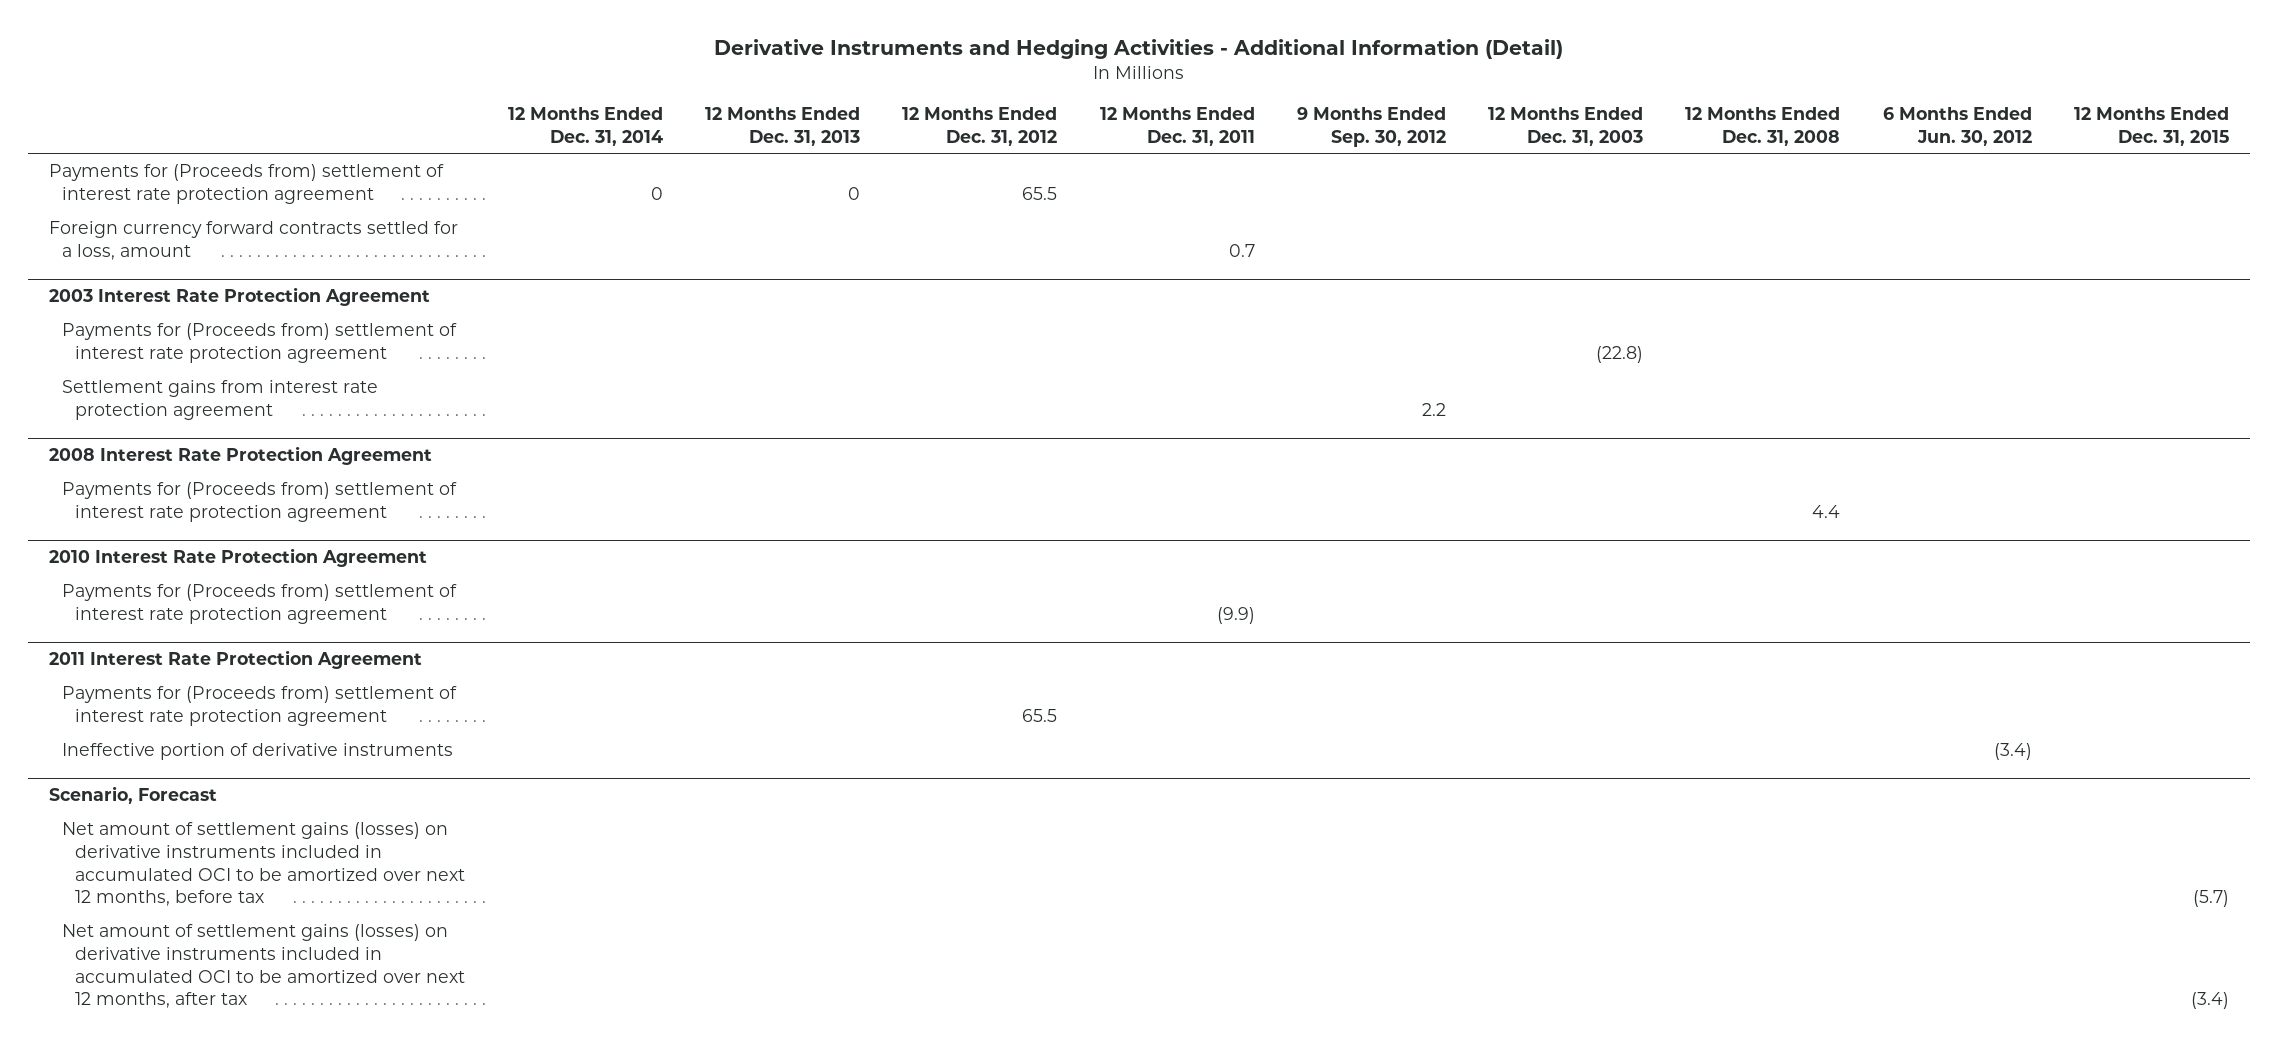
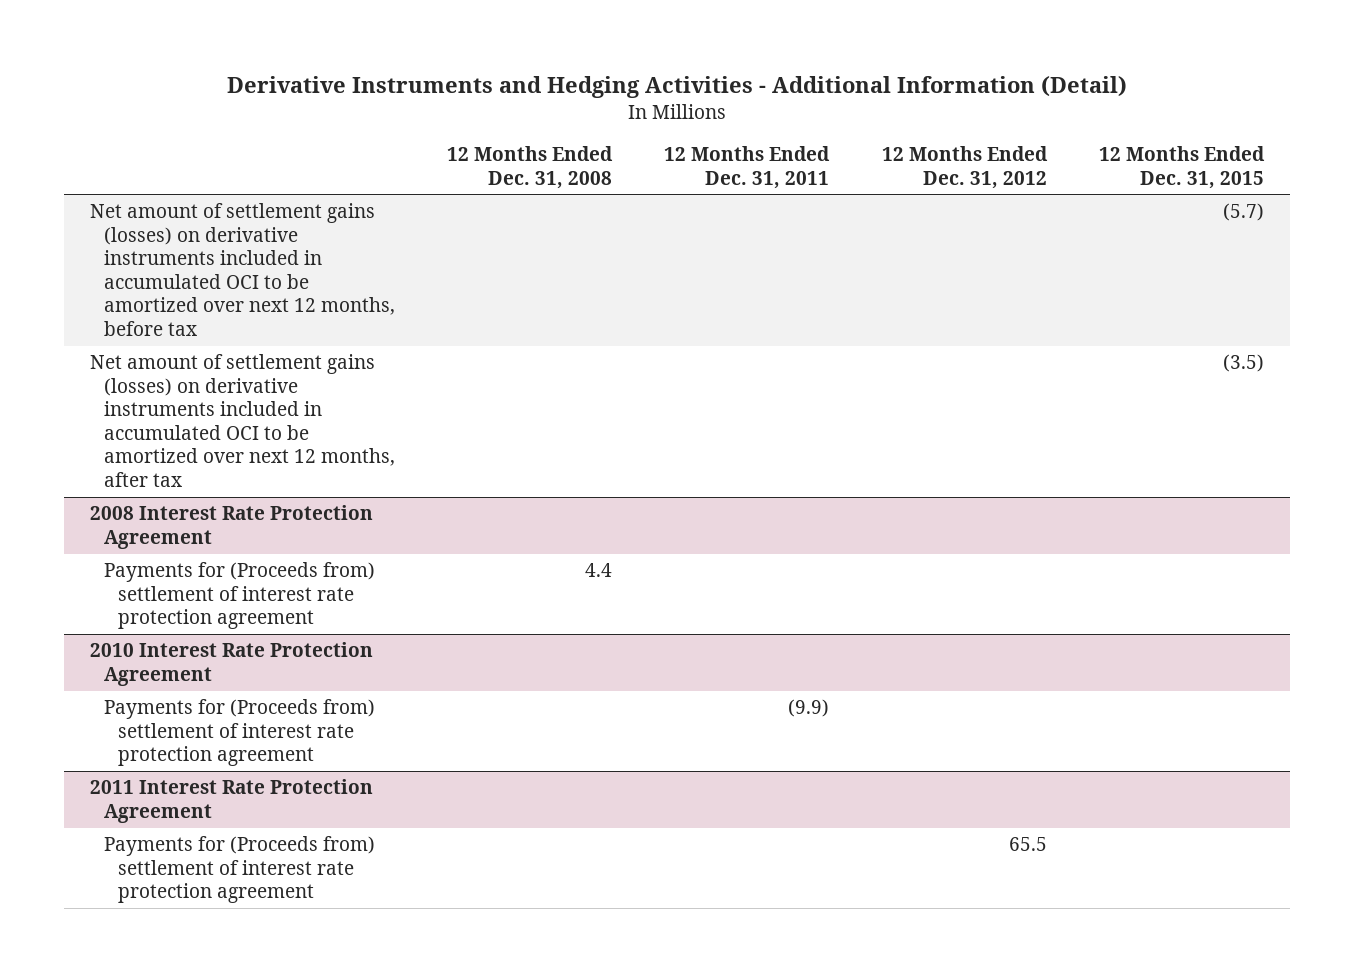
[507,106,663,146] 12 Months Ended Dec. 31, 2014 -> none
[704,106,860,146] 12 Months Ended Dec. 31, 2013 -> none
[1296,106,1446,147] 9 Months Ended Sep. 30, 2012 -> none
[1488,106,1644,146] 12 Months Ended Dec. 31, 2003 -> none
[1882,106,2032,146] 6 Months Ended Jun. 30, 2012 -> none
[48,164,444,204] Payments for (Proceeds from) settlement of interest rate protection agreement -> none
[48,221,458,260] Foreign currency forward contracts settled for a loss, amount -> none
[48,287,430,307] 2003 Interest Rate Protection Agreement -> none
[62,323,458,363] Payments for (Proceeds from) settlement of interest rate protection agreement -> none
[62,380,379,420] Settlement gains from interest rate protection agreement -> none
none -> [90,203,396,336] Net amount of settlement gains (losses) on derivative instruments included in accumulated OCI to be amortized over next 12 months, before tax
none -> [90,354,396,487] Net amount of settlement gains (losses) on derivative instruments included in accumulated OCI to be amortized over next 12 months, after tax
[62,743,454,761] Ineffective portion of derivative instruments -> none
[48,786,217,805] Scenario, Forecast -> none
[62,822,466,907] Net amount of settlement gains (losses) on derivative instruments included in accumulated OCI to be amortized over next 12 months, before tax -> none
[62,924,466,1009] Net amount of settlement gains (losses) on derivative instruments included in accumulated OCI to be amortized over next 12 months, after tax -> none

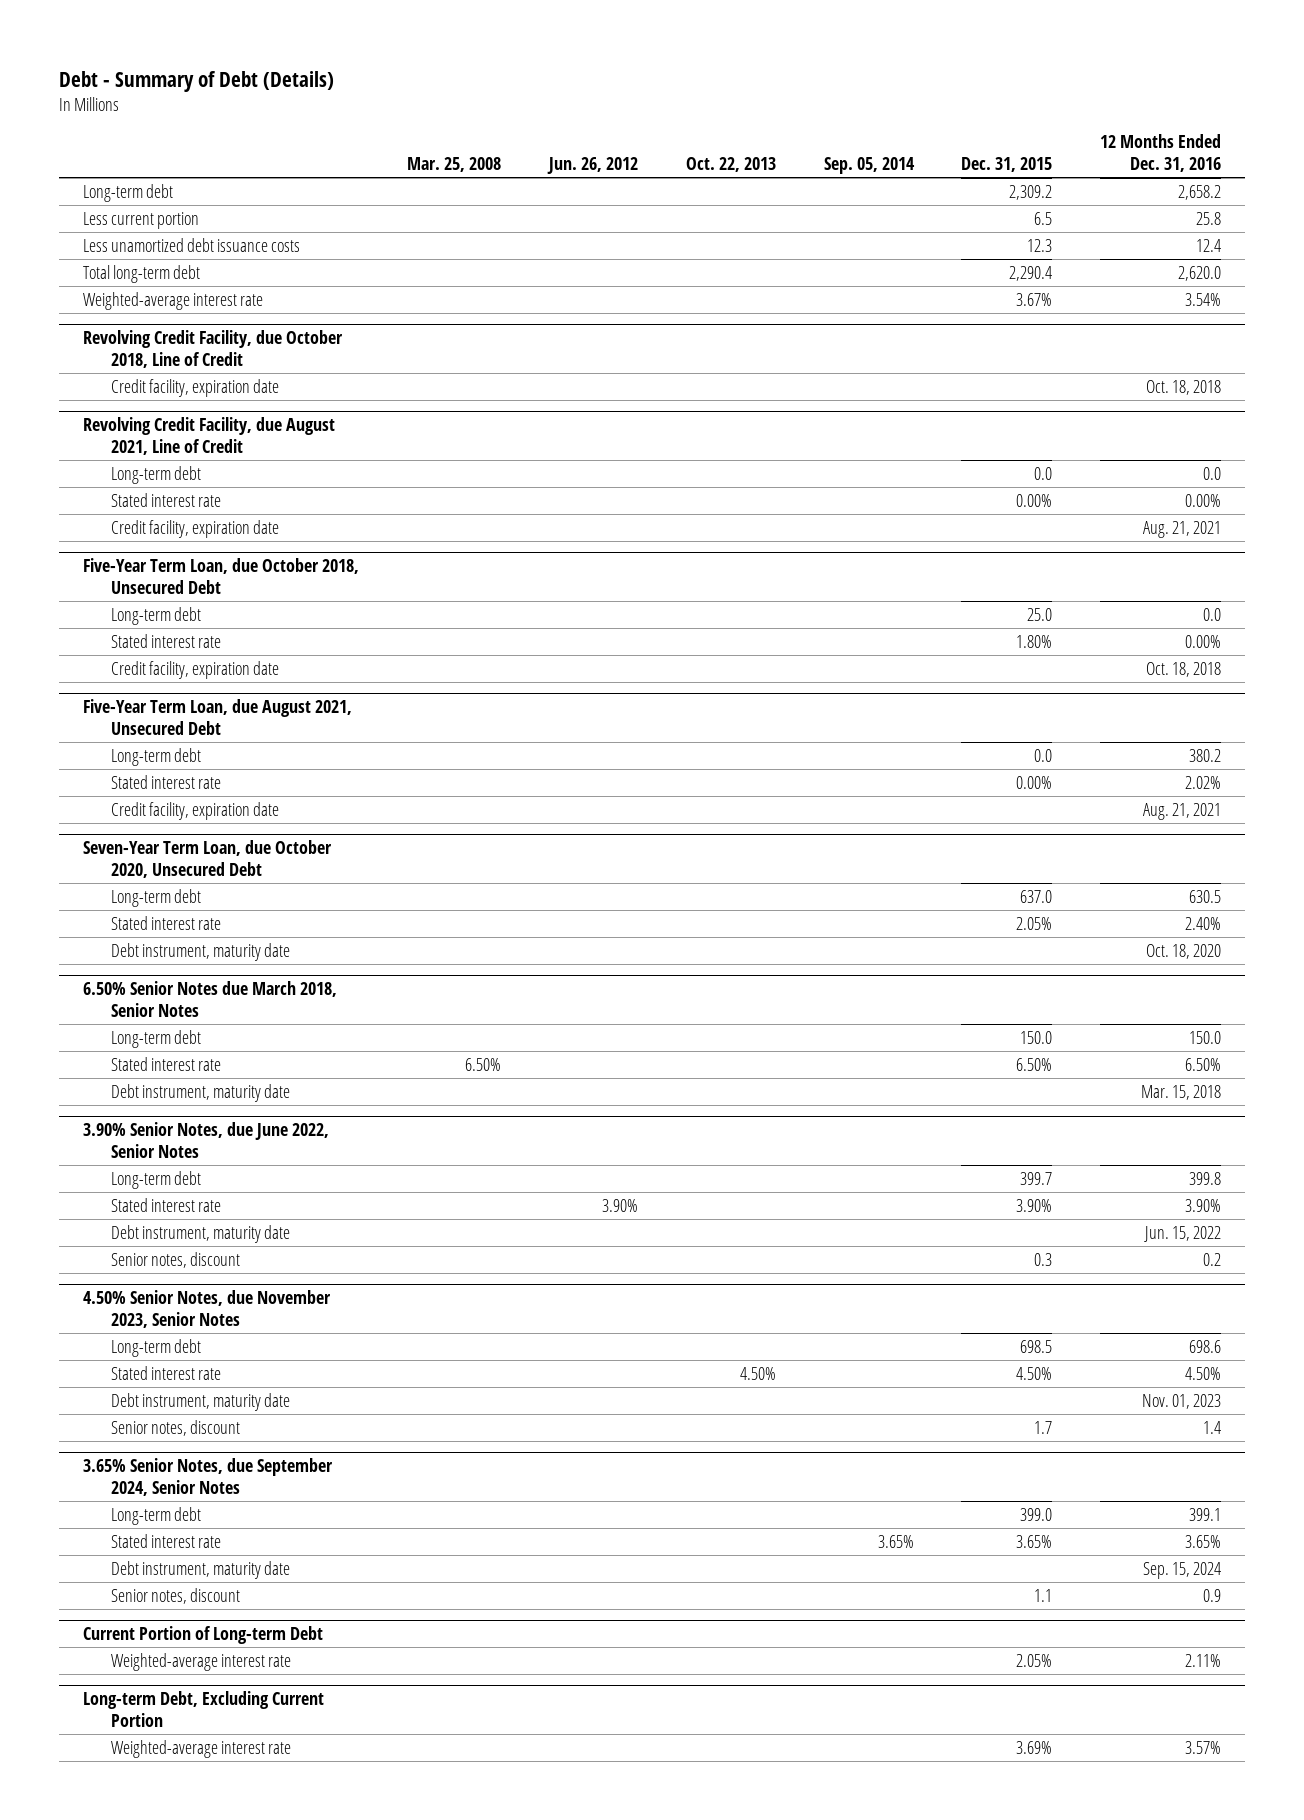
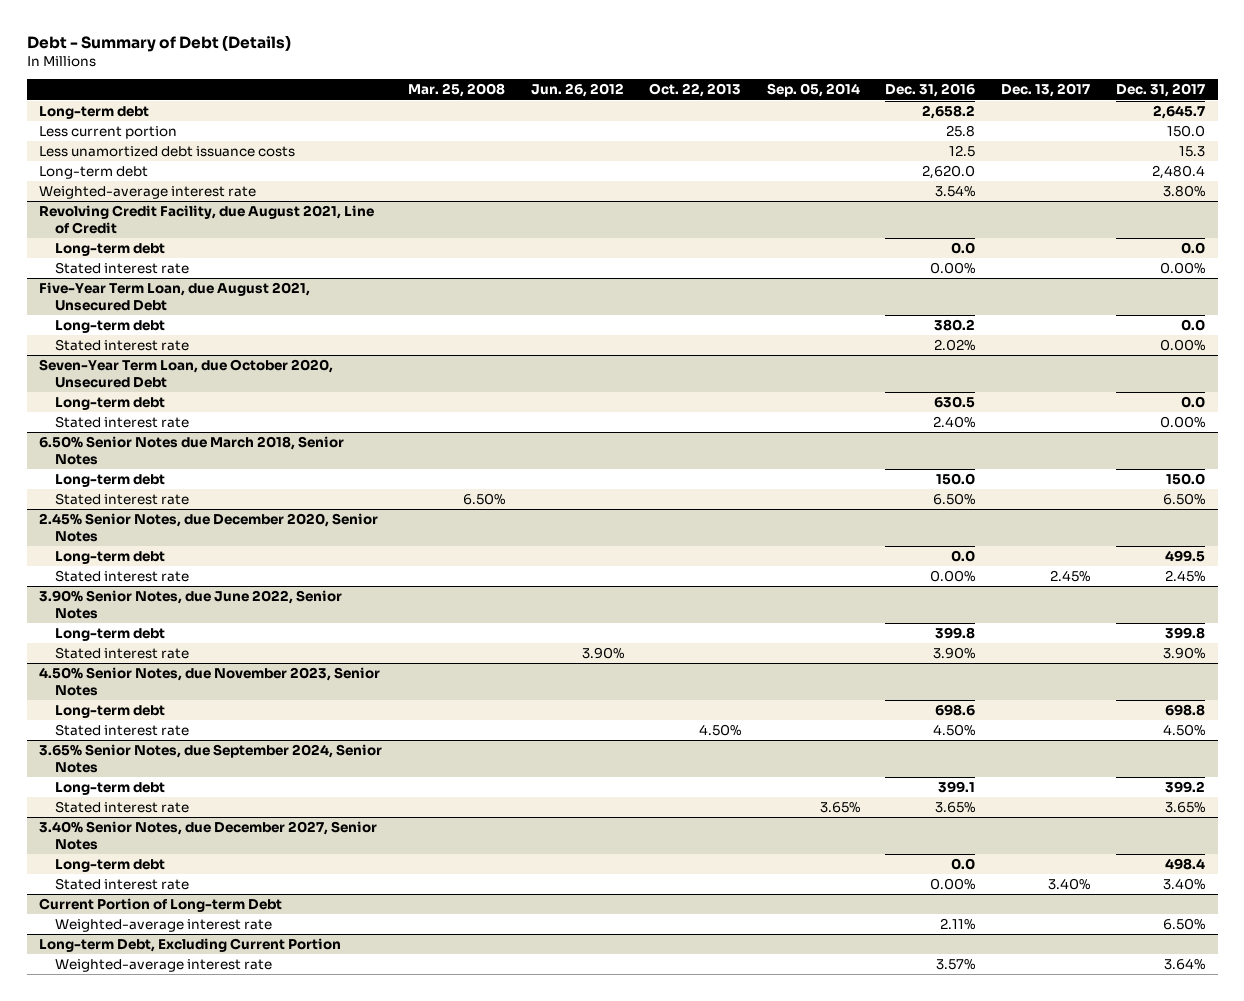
[961,157,1053,173] Dec. 31, 2015 -> none
[1100,134,1222,173] 12 Months Ended Dec. 31, 2016 -> none
none -> [885,83,976,98] Dec. 31, 2016
none -> [1001,83,1091,98] Dec. 13, 2017
none -> [1115,83,1205,98] Dec. 31, 2017
[83,264,201,283] Total long-term debt -> [39,166,149,180] Long-term debt
[83,329,344,368] Revolving Credit Facility, due October 2018, Line of Credit -> none
[110,378,279,397] Credit facility, expiration date -> none
[110,519,279,538] Credit facility, expiration date -> none
[83,557,360,594] Five-Year Term Loan, due October 2018, Unsecured Debt -> none
[110,606,201,625] Long-term debt -> none
[110,633,221,648] Stated interest rate -> none
[110,660,279,679] Credit facility, expiration date -> none
[110,801,279,820] Credit facility, expiration date -> none
[110,942,290,961] Debt instrument, maturity date -> none
[110,1083,290,1102] Debt instrument, maturity date -> none
none -> [39,513,379,542] 2.45% Senior Notes, due December 2020, Senior Notes
none -> [54,551,165,565] Long-term debt
none -> [54,570,189,583] Stated interest rate
[110,1224,290,1243] Debt instrument, maturity date -> none
[110,1251,240,1268] Senior notes, discount -> none
[110,1392,290,1411] Debt instrument, maturity date -> none
[110,1419,240,1436] Senior notes, discount -> none
[110,1560,290,1579] Debt instrument, maturity date -> none
[110,1587,240,1604] Senior notes, discount -> none
none -> [39,821,378,850] 3.40% Senior Notes, due December 2027, Senior Notes
none -> [54,859,165,873] Long-term debt
none -> [54,878,189,891] Stated interest rate

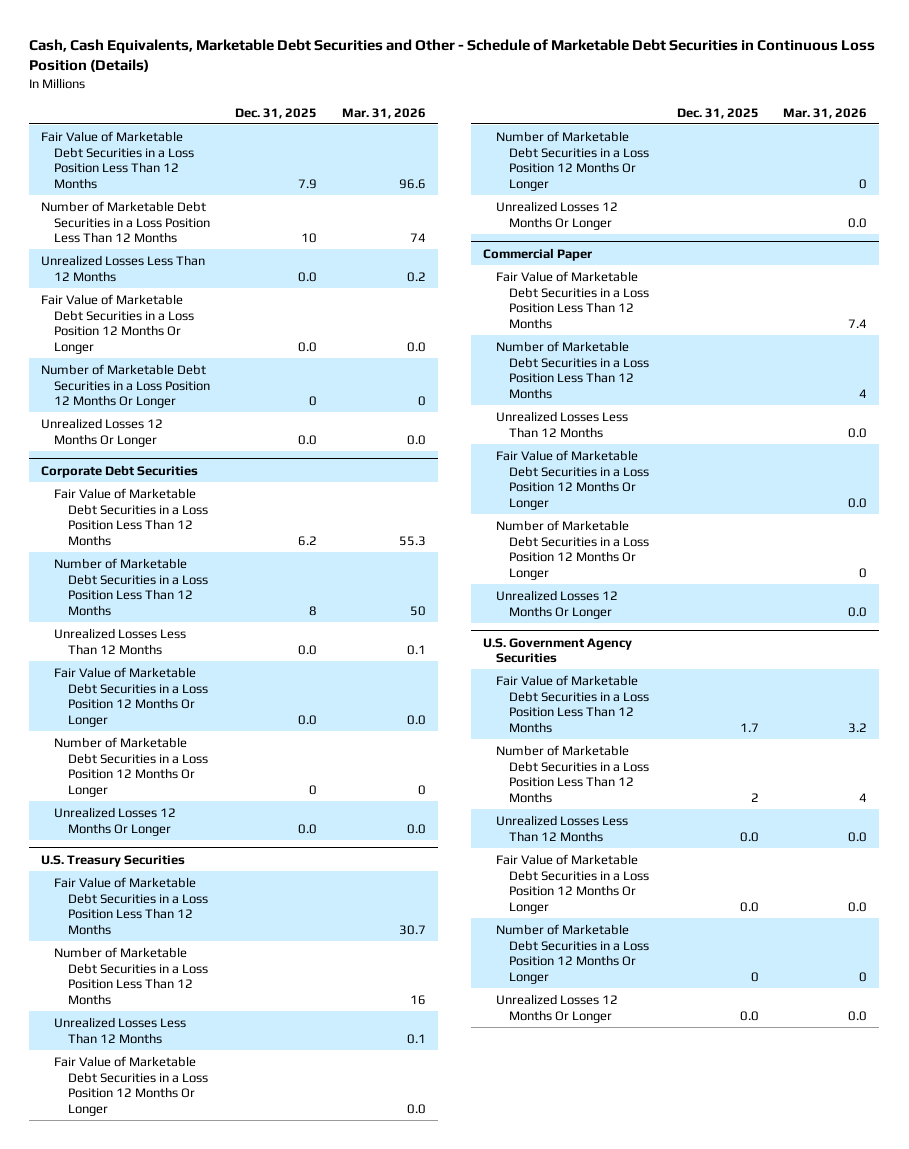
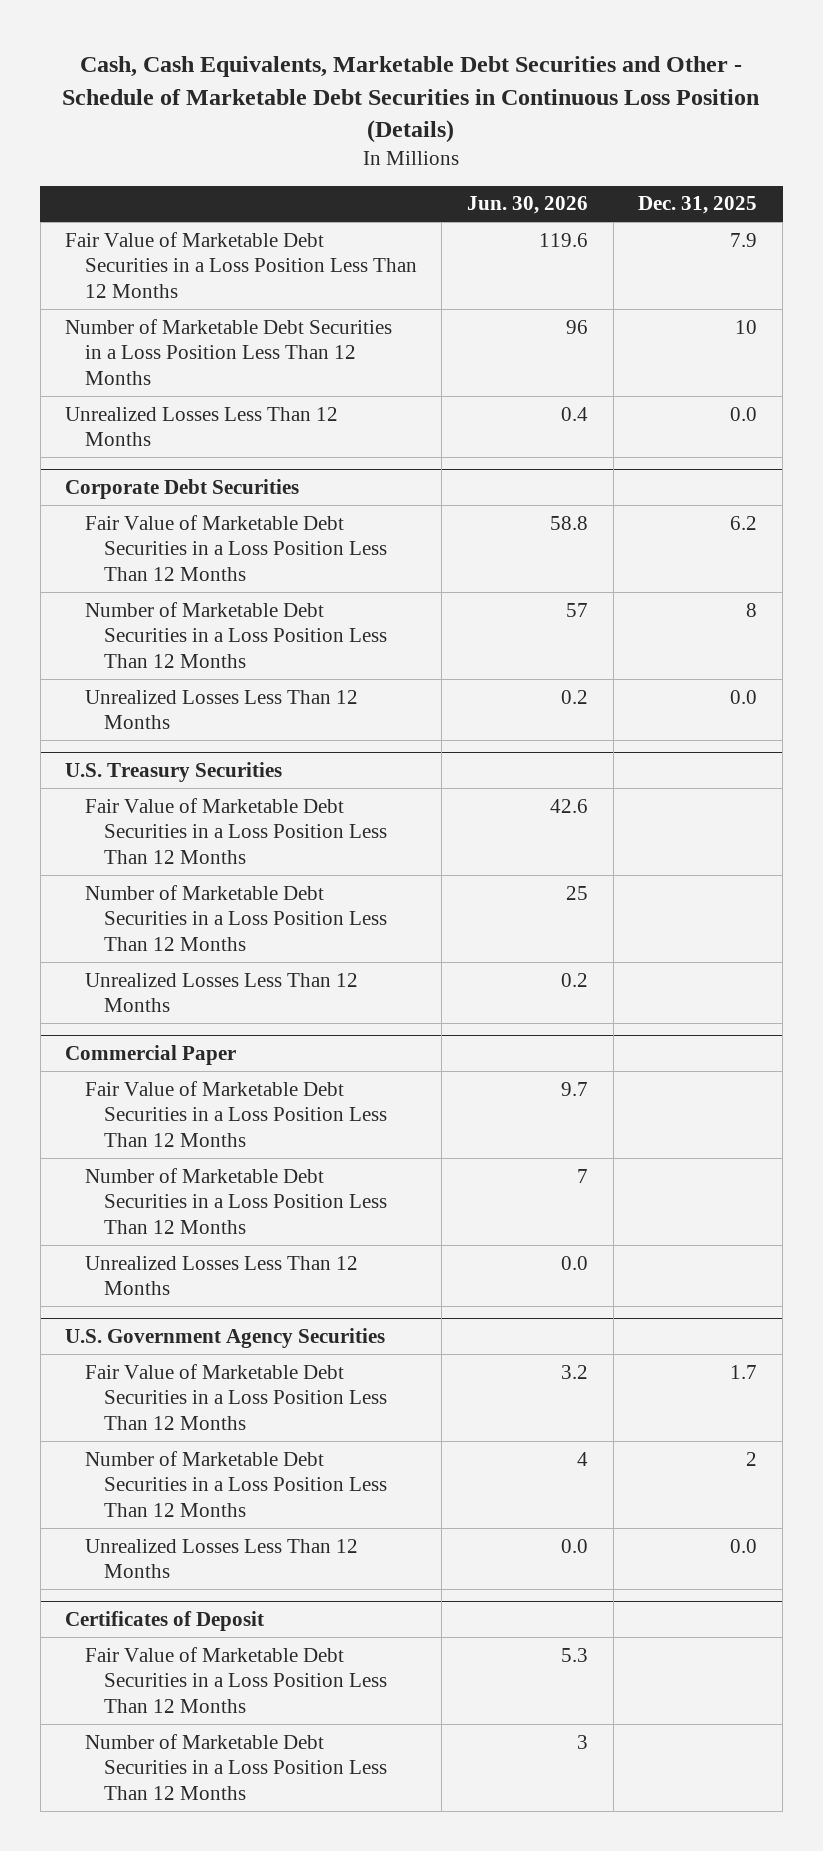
[341,107,426,119] Mar. 31, 2026 -> none
none -> [467,196,589,215] Jun. 30, 2026
[41,293,195,355] Fair Value of Marketable Debt Securities in a Loss Position 12 Months Or Longer -> none
[41,363,211,409] Number of Marketable Debt Securities in a Loss Position 12 Months Or Longer -> none
[41,417,164,447] Unrealized Losses 12 Months Or Longer -> none
[54,666,208,728] Fair Value of Marketable Debt Securities in a Loss Position 12 Months Or Longer -> none
[54,736,208,798] Number of Marketable Debt Securities in a Loss Position 12 Months Or Longer -> none
[54,806,177,836] Unrealized Losses 12 Months Or Longer -> none
[54,1055,208,1117] Fair Value of Marketable Debt Securities in a Loss Position 12 Months Or Longer -> none
[496,130,650,192] Number of Marketable Debt Securities in a Loss Position 12 Months Or Longer -> none
[496,200,619,230] Unrealized Losses 12 Months Or Longer -> none
[496,449,650,511] Fair Value of Marketable Debt Securities in a Loss Position 12 Months Or Longer -> none
[496,519,650,581] Number of Marketable Debt Securities in a Loss Position 12 Months Or Longer -> none
[496,589,619,619] Unrealized Losses 12 Months Or Longer -> none
[496,853,650,915] Fair Value of Marketable Debt Securities in a Loss Position 12 Months Or Longer -> none
[496,923,650,985] Number of Marketable Debt Securities in a Loss Position 12 Months Or Longer -> none
[496,993,619,1023] Unrealized Losses 12 Months Or Longer -> none
none -> [65,1611,265,1632] Certificates of Deposit
none -> [84,1646,387,1713] Fair Value of Marketable Debt Securities in a Loss Position Less Than 12 Months
none -> [84,1733,387,1800] Number of Marketable Debt Securities in a Loss Position Less Than 12 Months

